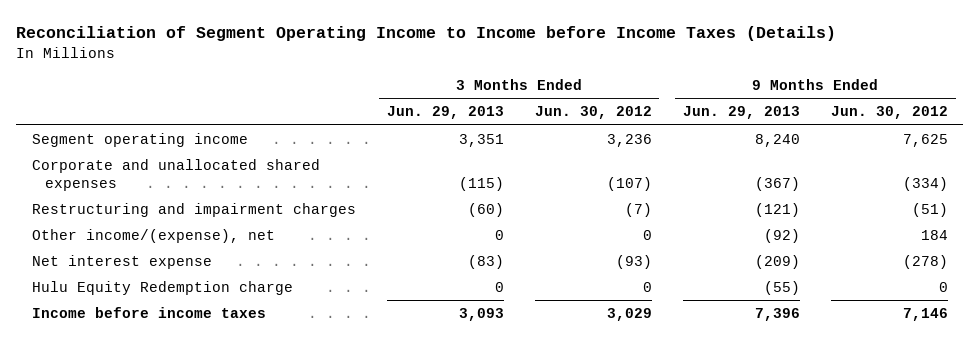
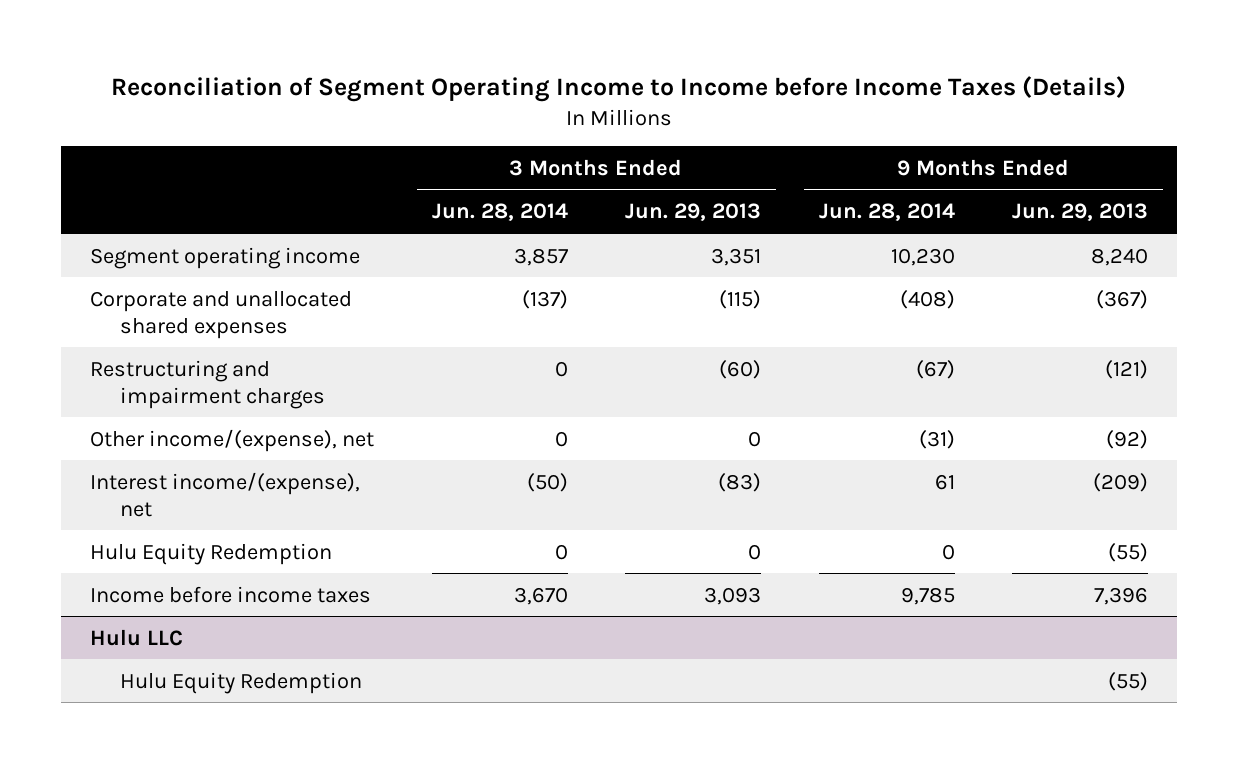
[534,106,652,120] Jun. 30, 2012 -> none
[830,106,948,120] Jun. 30, 2012 -> none
none -> [431,203,568,222] Jun. 28, 2014
none -> [818,203,955,222] Jun. 28, 2014
[31,254,212,269] Net interest expense -> [90,471,361,517] Interest income/(expense), net
[31,280,293,295] Hulu Equity Redemption charge -> [90,542,333,565] Hulu Equity Redemption
none -> [90,628,184,646] Hulu LLC
none -> [120,671,363,694] Hulu Equity Redemption

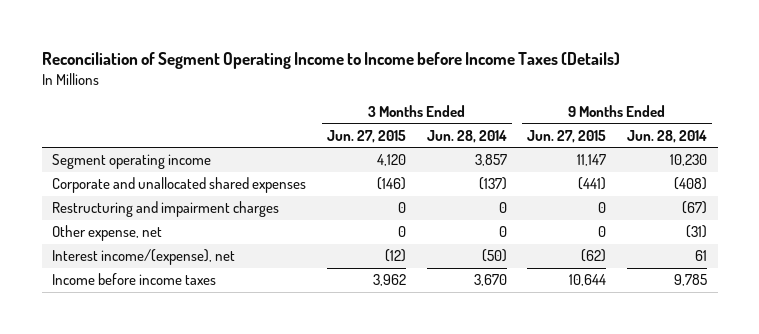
[625,203,762,222] Jun. 29, 2013 -> none
[1012,203,1149,222] Jun. 29, 2013 -> none
none -> [326,129,406,143] Jun. 27, 2015
none -> [527,129,607,143] Jun. 27, 2015
[90,428,375,452] Other income/(expense), net -> [52,225,163,242] Other expense, net
[90,542,333,565] Hulu Equity Redemption -> none
[90,628,184,646] Hulu LLC -> none
[120,671,363,694] Hulu Equity Redemption -> none

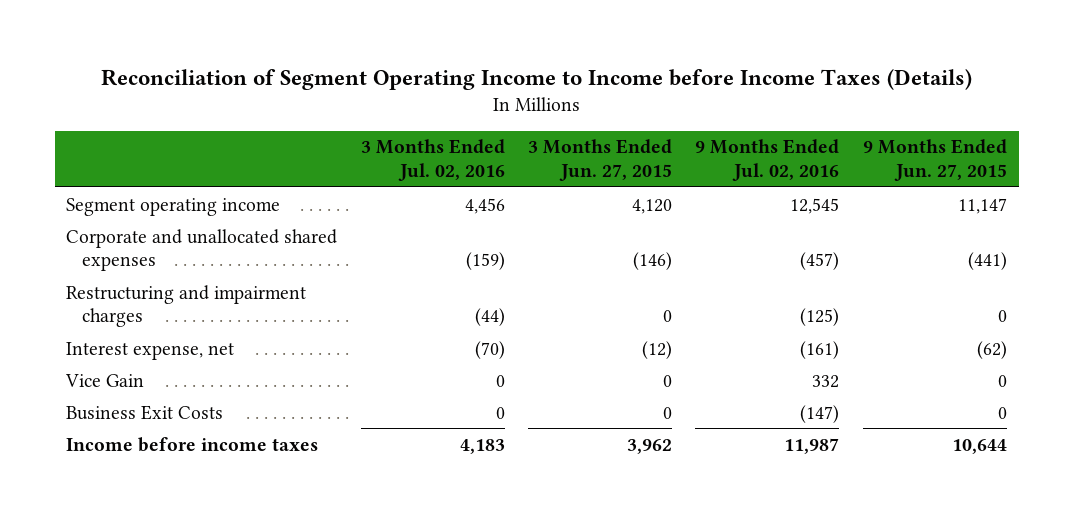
[426,129,507,143] Jun. 28, 2014 -> none
[627,129,708,143] Jun. 28, 2014 -> none
none -> [360,139,505,181] 3 Months Ended Jul. 02, 2016
none -> [695,139,840,181] 9 Months Ended Jul. 02, 2016
[52,225,163,242] Other expense, net -> none
[52,249,236,266] Interest income/(expense), net -> [66,341,235,360] Interest expense, net
none -> [65,373,145,387] Vice Gain
none -> [66,404,224,420] Business Exit Costs

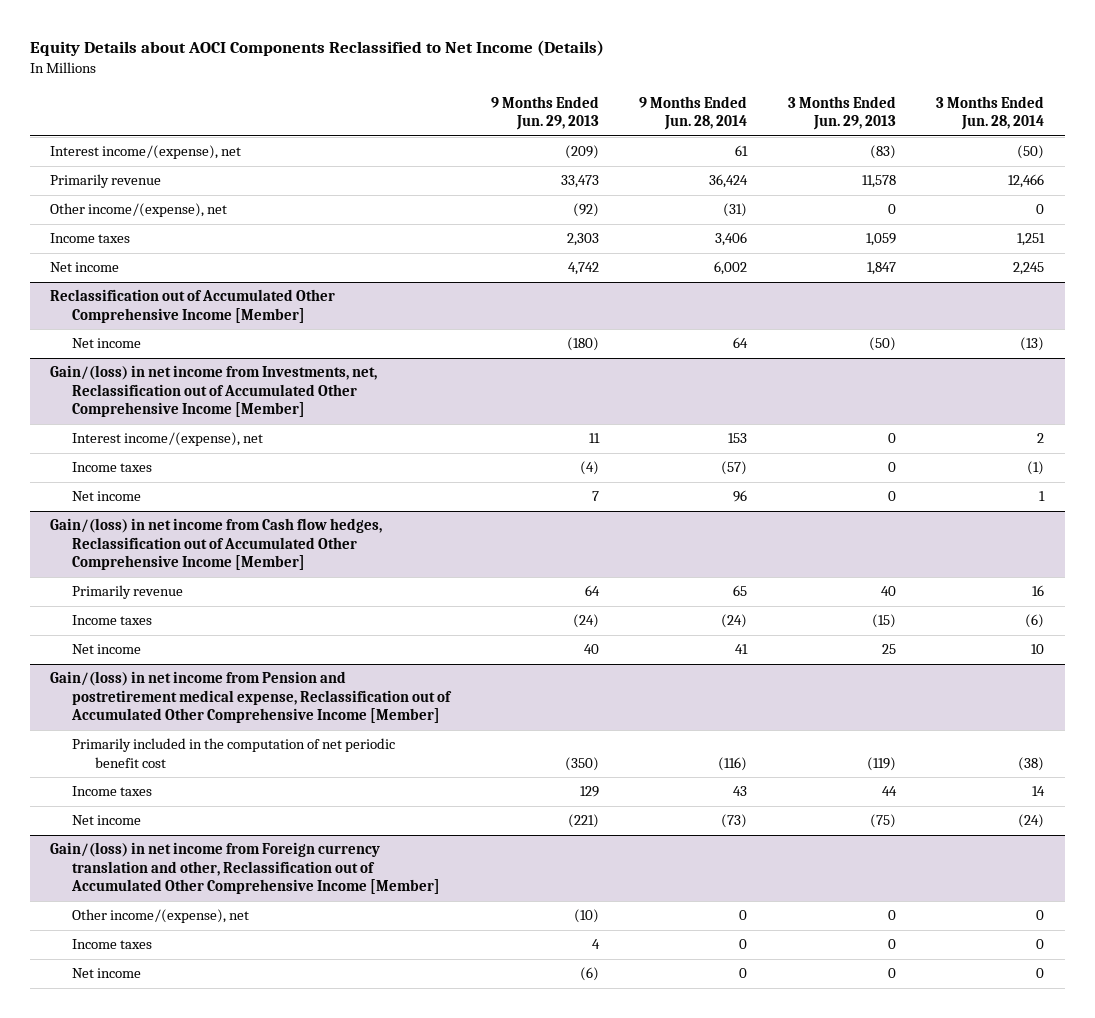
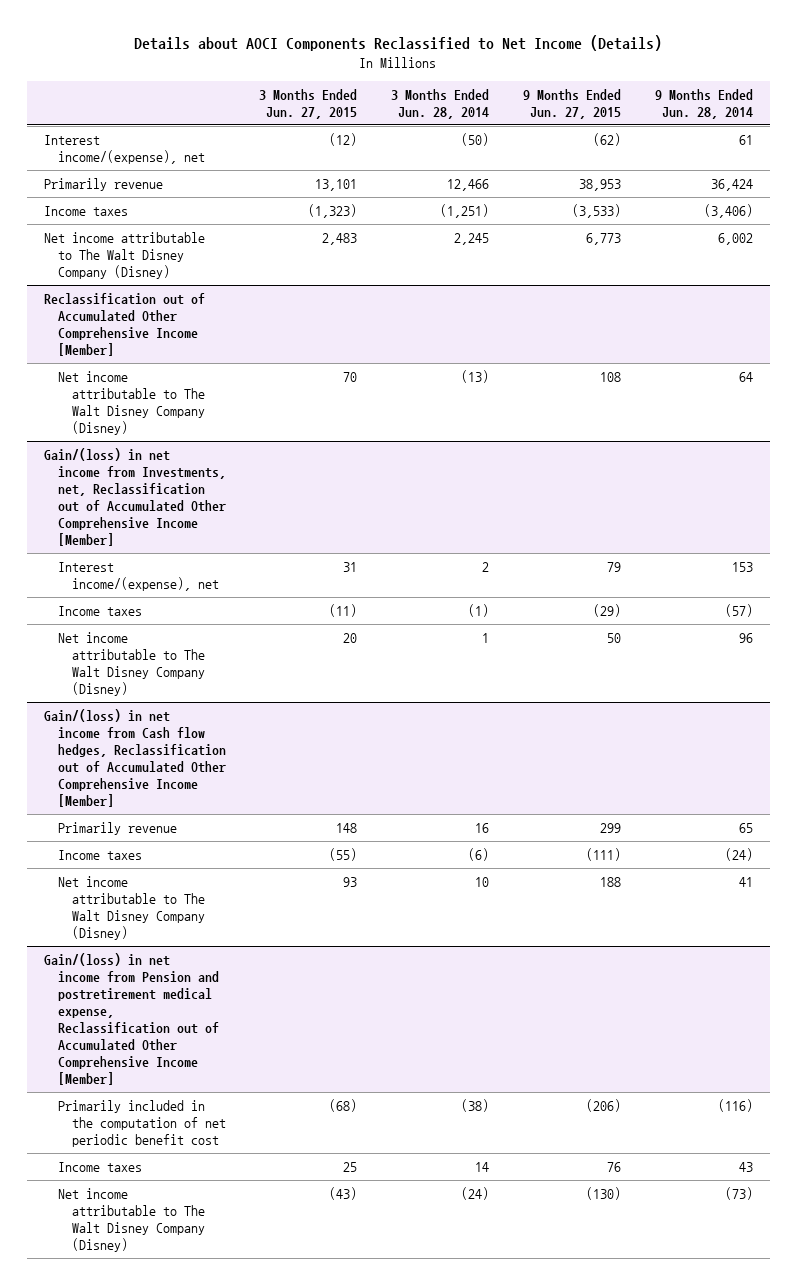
[30,40,605,57] Equity Details about AOCI Components Reclassified to Net Income (Details) -> [134,35,663,52] Details about AOCI Components Reclassified to Net Income (Details)
[490,95,599,131] 9 Months Ended Jun. 29, 2013 -> none
[787,95,896,131] 3 Months Ended Jun. 29, 2013 -> none
none -> [259,88,358,119] 3 Months Ended Jun. 27, 2015
none -> [522,88,621,119] 9 Months Ended Jun. 27, 2015
[50,203,228,218] Other income/(expense), net -> none
[715,232,748,247] 3,406 -> [703,203,753,218] (3,406)
[1017,233,1046,247] 1,251 -> [440,203,490,218] (1,251)
[50,262,120,273] Net income -> [43,231,205,279] Net income attributable to The Walt Disney Company (Disney)
[72,338,142,349] Net income -> [57,370,205,436] Net income attributable to The Walt Disney Company (Disney)
[72,491,142,502] Net income -> [57,631,205,697] Net income attributable to The Walt Disney Company (Disney)
[72,644,142,655] Net income -> [57,875,205,941] Net income attributable to The Walt Disney Company (Disney)
[50,842,441,895] Gain/(loss) in net income from Foreign currency translation and other, Reclassification out of Accumulated Other Comprehensive Income [Member] -> none
[72,909,250,924] Other income/(expense), net -> none
[72,939,153,950] Income taxes -> none
[72,968,142,979] Net income -> none
[72,815,142,826] Net income -> [57,1187,205,1253] Net income attributable to The Walt Disney Company (Disney)

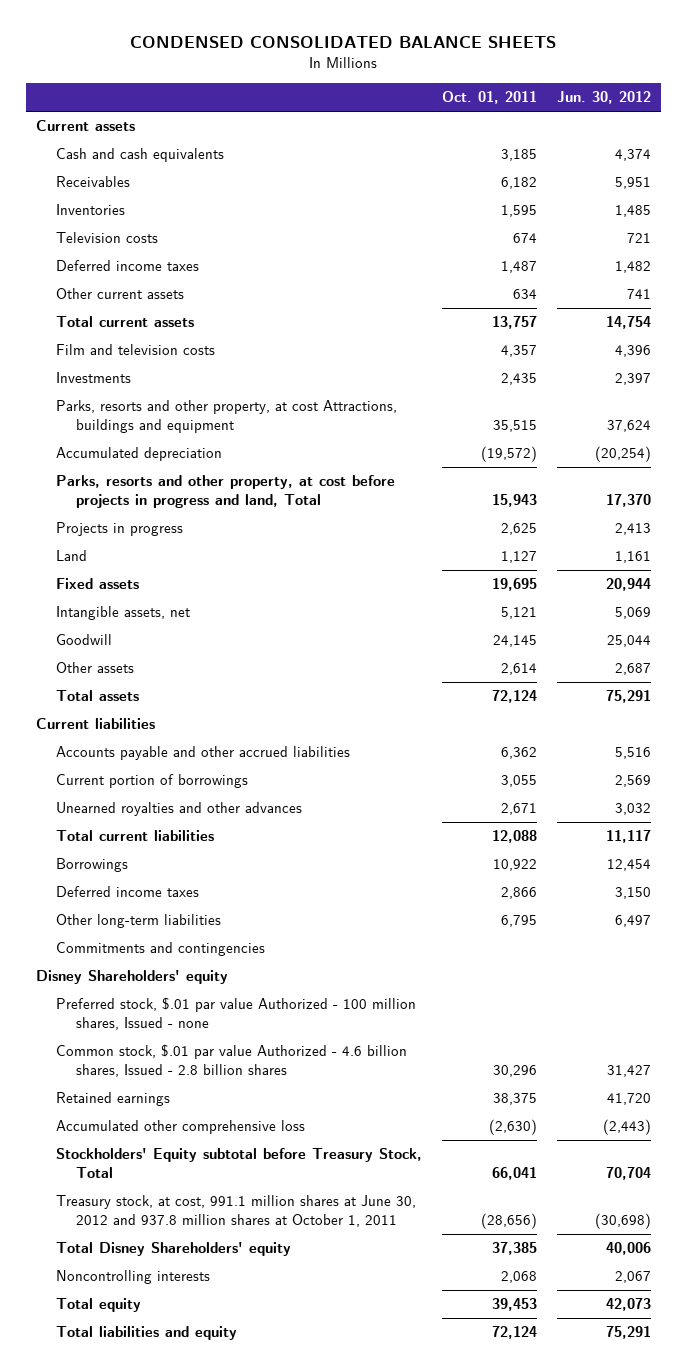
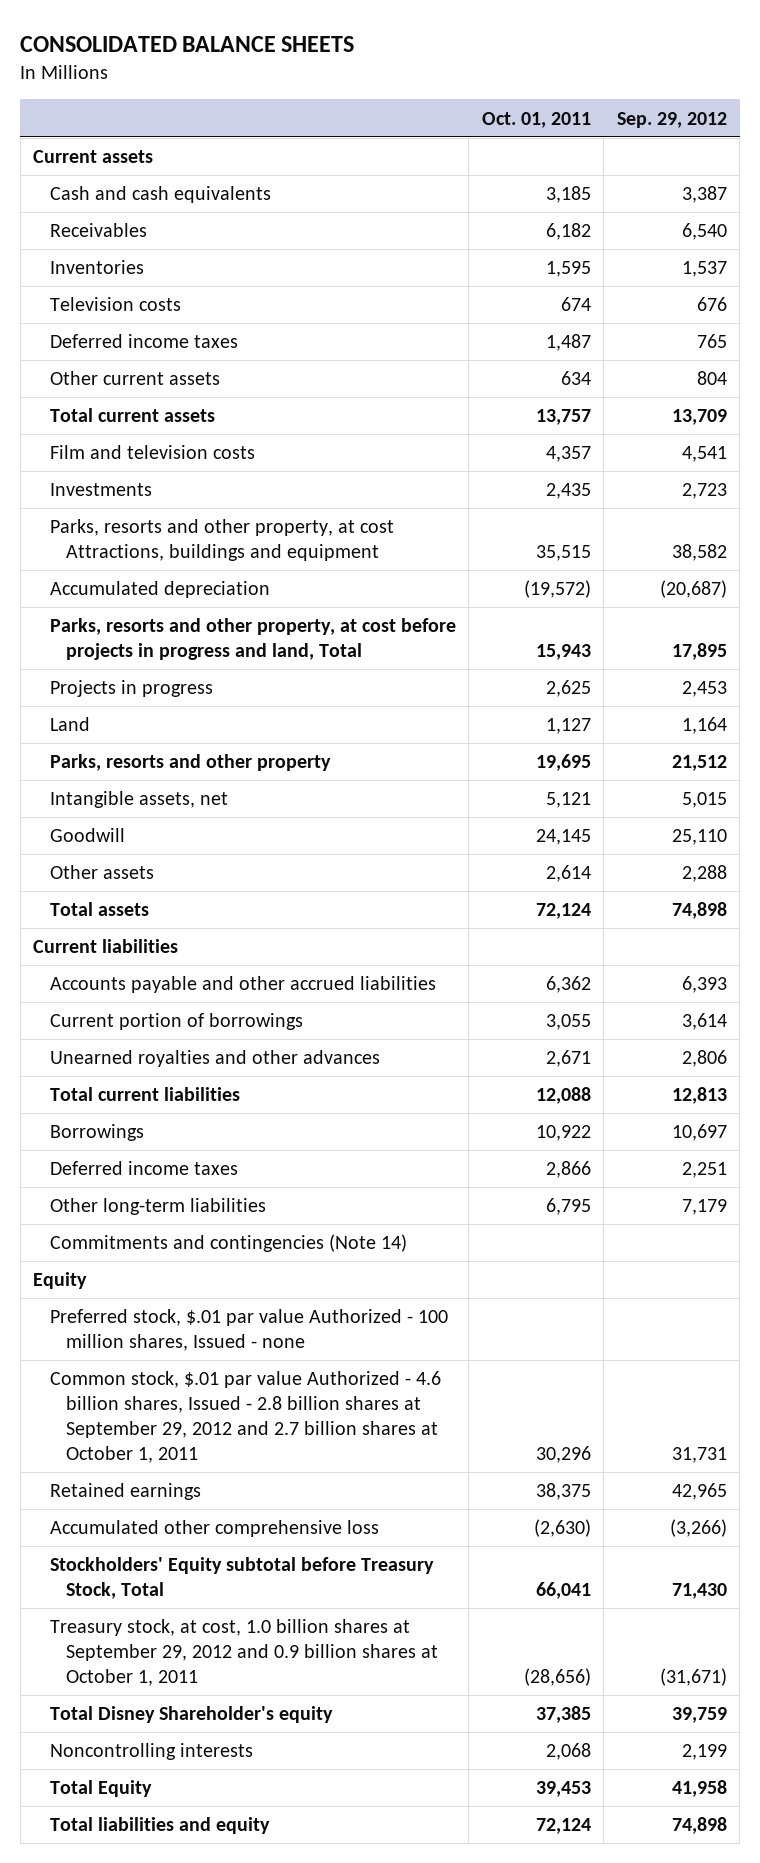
[130,36,557,49] CONDENSED CONSOLIDATED BALANCE SHEETS -> [20,35,355,52] CONSOLIDATED BALANCE SHEETS
[557,91,652,105] Jun. 30, 2012 -> none
none -> [616,111,727,128] Sep. 29, 2012
[56,578,140,590] Fixed assets -> [49,754,331,772] Parks, resorts and other property
[56,942,266,957] Commitments and contingencies -> [49,1234,407,1253] Commitments and contingencies (Note 14)
[35,970,228,985] Disney Shareholders' equity -> [33,1272,88,1290] Equity
[56,1044,408,1077] Common stock, $.01 par value Authorized - 4.6 billion shares, Issued - 2.8 billion shares -> [49,1371,441,1463] Common stock, $.01 par value Authorized - 4.6 billion shares, Issued - 2.8 billion shares at September 29, 2012 and 2.7 billion shares at October 1, 2011
[56,1195,417,1227] Treasury stock, at cost, 991.1 million shares at June 30, 2012 and 937.8 million shares at October 1, 2011 -> [49,1619,439,1686] Treasury stock, at cost, 1.0 billion shares at September 29, 2012 and 0.9 billion shares at October 1, 2011
[56,1242,292,1257] Total Disney Shareholders' equity -> [49,1706,333,1724] Total Disney Shareholder's equity
[56,1298,142,1313] Total equity -> [49,1780,152,1798] Total Equity

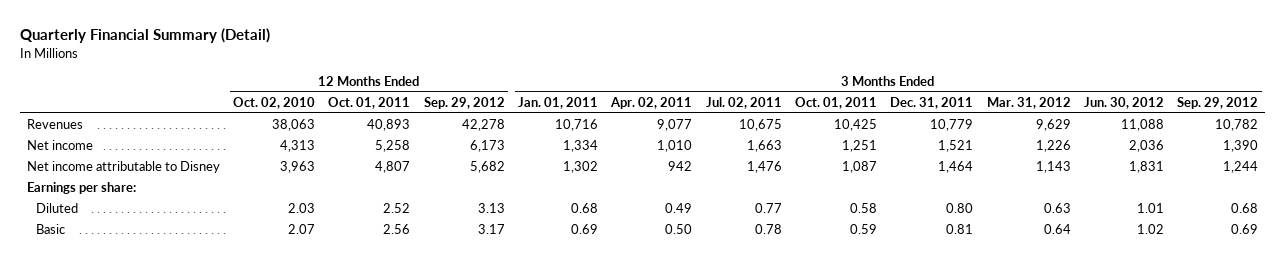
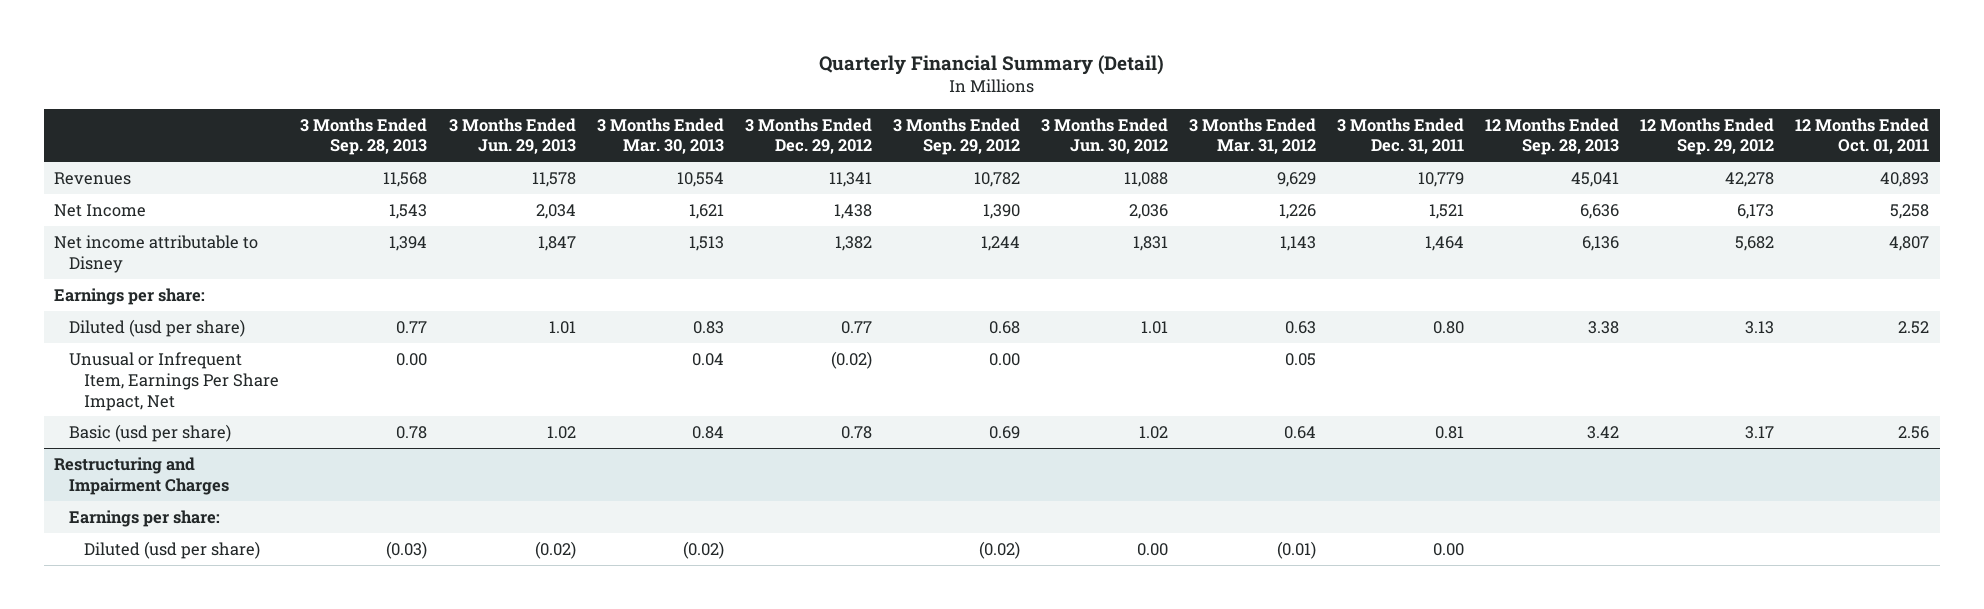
[232,96,315,109] Oct. 02, 2010 -> none
[518,96,599,109] Jan. 01, 2011 -> none
[610,96,693,109] Apr. 02, 2011 -> none
[705,96,782,109] Jul. 02, 2011 -> none
[795,96,878,109] Oct. 01, 2011 -> none
none -> [300,117,428,156] 3 Months Ended Sep. 28, 2013
none -> [448,117,576,155] 3 Months Ended Jun. 29, 2013
none -> [596,117,724,155] 3 Months Ended Mar. 30, 2013
none -> [744,117,872,155] 3 Months Ended Dec. 29, 2012
none -> [1485,117,1620,156] 12 Months Ended Sep. 28, 2013
[26,140,93,151] Net income -> [54,203,147,217] Net Income
[36,203,79,214] Diluted -> [69,318,246,337] Diluted (usd per share)
none -> [69,351,280,411] Unusual or Infrequent Item, Earnings Per Share Impact, Net
[36,224,66,235] Basic -> [69,423,232,442] Basic (usd per share)
none -> [54,456,230,495] Restructuring and Impairment Charges
none -> [69,509,221,527] Earnings per share:
none -> [84,540,261,559] Diluted (usd per share)

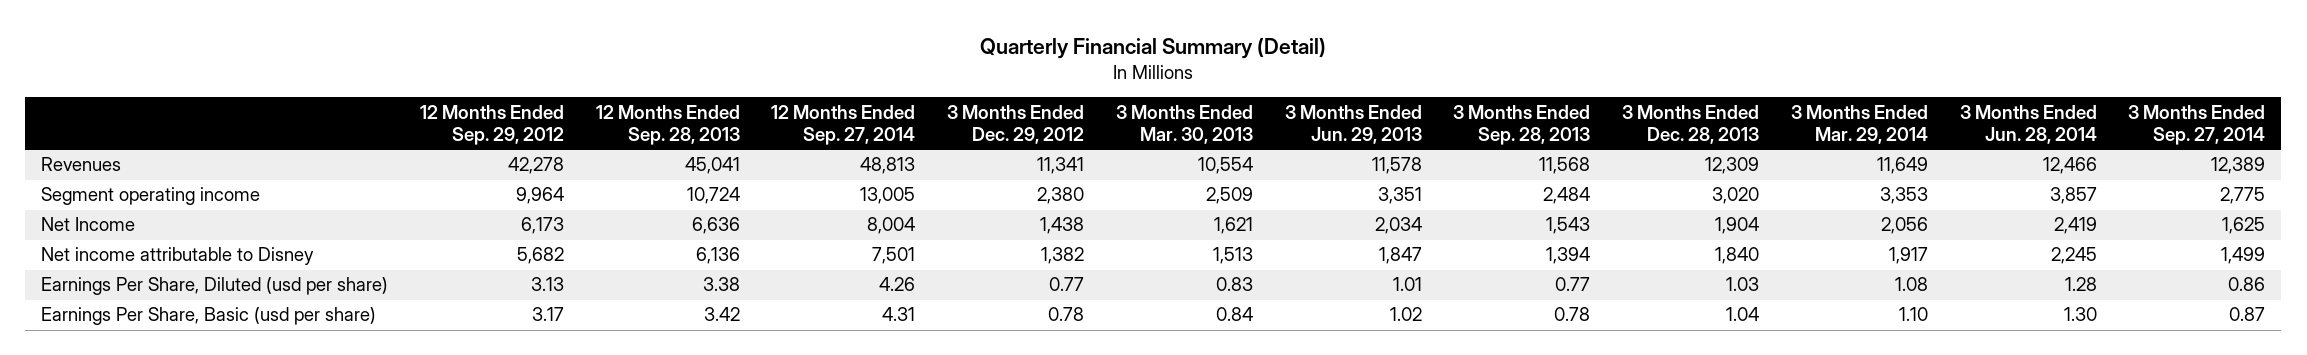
[892,117,1020,156] 3 Months Ended Sep. 29, 2012 -> none
[1040,117,1168,155] 3 Months Ended Jun. 30, 2012 -> none
[1188,117,1316,155] 3 Months Ended Mar. 31, 2012 -> none
[1337,117,1465,155] 3 Months Ended Dec. 31, 2011 -> none
[1795,117,1930,155] 12 Months Ended Oct. 01, 2011 -> none
none -> [771,104,916,146] 12 Months Ended Sep. 27, 2014
none -> [1622,104,1760,145] 3 Months Ended Dec. 28, 2013
none -> [1790,104,1928,145] 3 Months Ended Mar. 29, 2014
none -> [1959,104,2097,145] 3 Months Ended Jun. 28, 2014
none -> [2128,104,2266,146] 3 Months Ended Sep. 27, 2014
none -> [41,187,261,206] Segment operating income
[54,287,206,305] Earnings per share: -> none
[69,351,280,411] Unusual or Infrequent Item, Earnings Per Share Impact, Net -> none
[54,456,230,495] Restructuring and Impairment Charges -> none
[69,509,221,527] Earnings per share: -> none
[84,540,261,559] Diluted (usd per share) -> none
[69,318,246,337] Diluted (usd per share) -> [41,277,389,296] Earnings Per Share, Diluted (usd per share)
[69,423,232,442] Basic (usd per share) -> [41,307,377,326] Earnings Per Share, Basic (usd per share)

